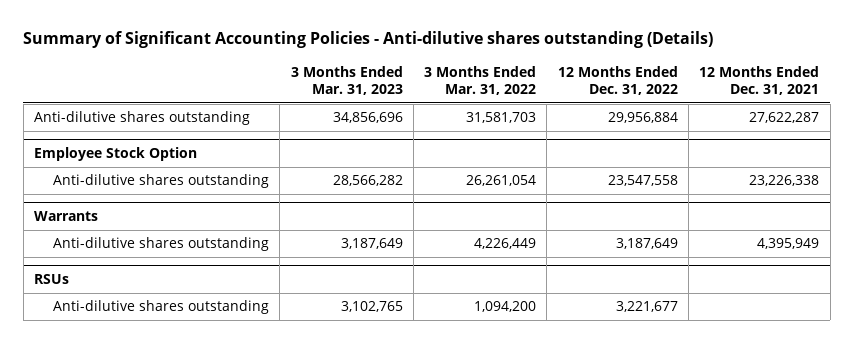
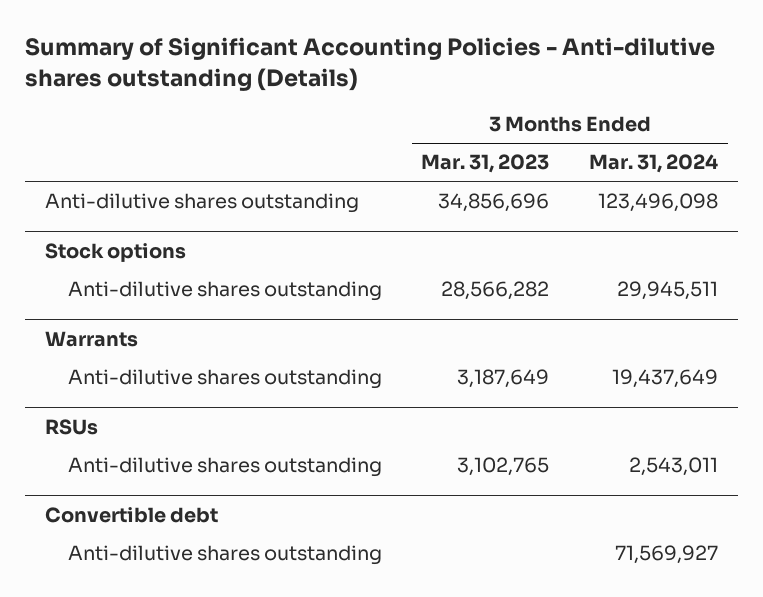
[424,65,537,96] 3 Months Ended Mar. 31, 2022 -> none
[557,65,678,96] 12 Months Ended Dec. 31, 2022 -> none
[699,65,820,96] 12 Months Ended Dec. 31, 2021 -> none
none -> [589,154,719,174] Mar. 31, 2024
[33,147,197,162] Employee Stock Option -> [44,242,186,262] Stock options
none -> [44,506,218,523] Convertible debt
none -> [67,545,382,566] Anti-dilutive shares outstanding

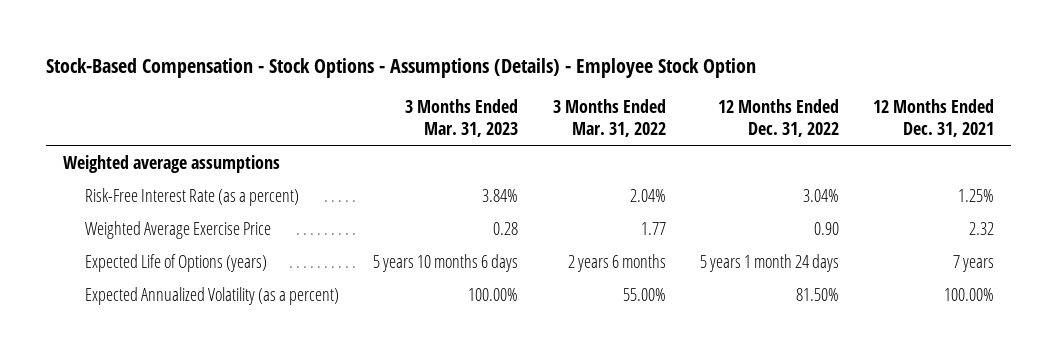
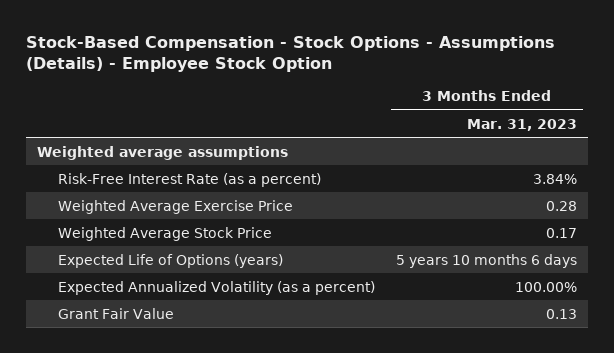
[552,98,666,138] 3 Months Ended Mar. 31, 2022 -> none
[717,98,839,138] 12 Months Ended Dec. 31, 2022 -> none
[873,98,995,138] 12 Months Ended Dec. 31, 2021 -> none
none -> [57,226,272,241] Weighted Average Stock Price
none -> [57,307,174,319] Grant Fair Value

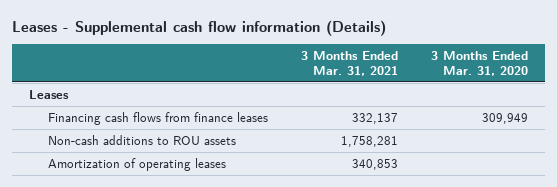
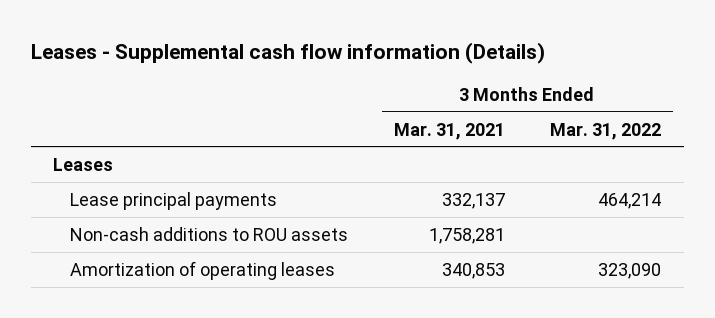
[431,51,529,76] 3 Months Ended Mar. 31, 2020 -> none
none -> [550,122,662,140] Mar. 31, 2022
[47,111,268,125] Financing cash flows from finance leases -> [69,191,277,210] Lease principal payments

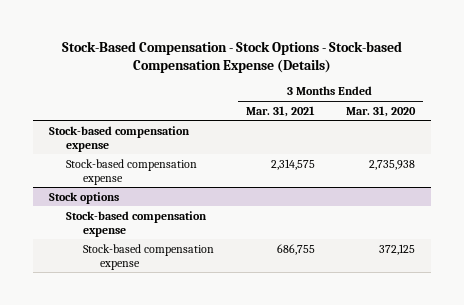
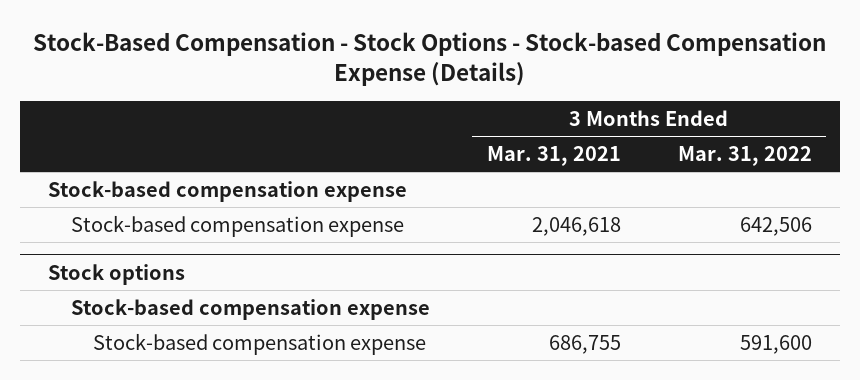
[346,105,417,117] Mar. 31, 2020 -> none
none -> [677,146,812,167] Mar. 31, 2022
[270,158,315,170] 2,314,575 -> [531,216,621,236] 2,046,618

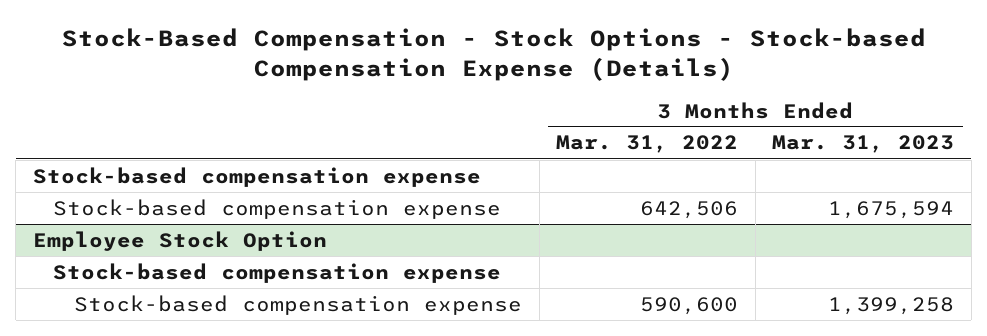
[486,146,621,167] Mar. 31, 2021 -> none
none -> [772,135,955,154] Mar. 31, 2023
[48,263,186,285] Stock options -> [32,230,327,251] Employee Stock Option
[739,334,812,354] 591,600 -> [640,296,739,315] 590,600

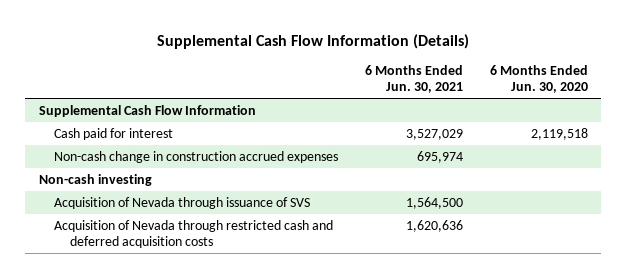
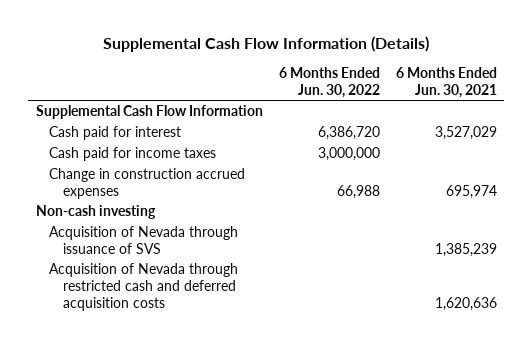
[489,65,588,93] 6 Months Ended Jun. 30, 2020 -> none
none -> [278,66,380,98] 6 Months Ended Jun. 30, 2022
none -> [49,147,217,162] Cash paid for income taxes
[54,151,339,164] Non-cash change in construction accrued expenses -> [49,168,246,200] Change in construction accrued expenses
[405,197,463,210] 1,564,500 -> [434,243,497,258] 1,385,239

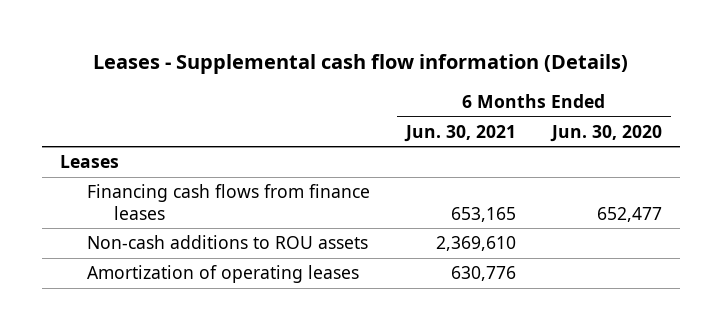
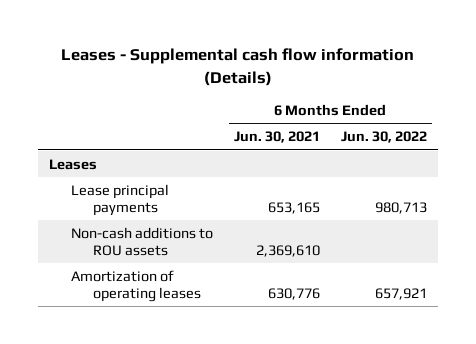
[550,124,663,142] Jun. 30, 2020 -> none
none -> [340,131,427,144] Jun. 30, 2022
[87,184,371,220] Financing cash flows from finance leases -> [70,183,169,216] Lease principal payments

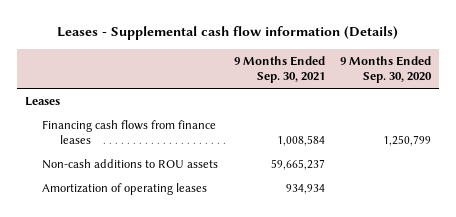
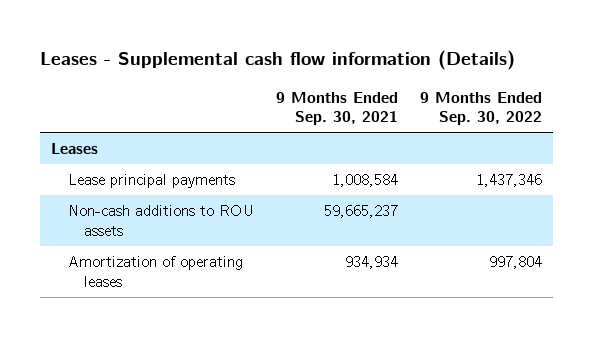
[339,55,432,83] 9 Months Ended Sep. 30, 2020 -> none
none -> [419,91,542,126] 9 Months Ended Sep. 30, 2022
[42,120,217,145] Financing cash flows from finance leases -> [67,174,235,189] Lease principal payments

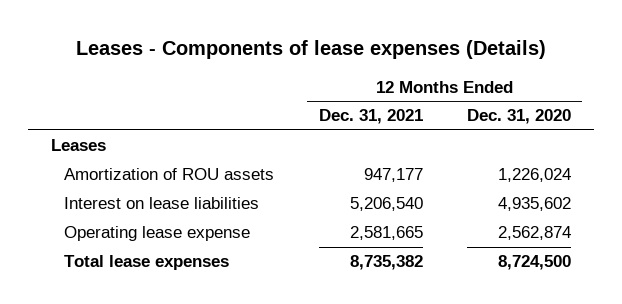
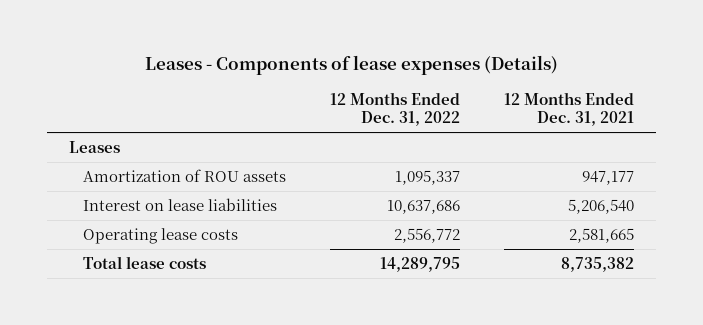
[467,109,572,125] Dec. 31, 2020 -> none
none -> [330,92,461,127] 12 Months Ended Dec. 31, 2022
[63,226,250,242] Operating lease expense -> [83,228,239,245] Operating lease costs
[63,255,229,271] Total lease expenses -> [83,256,207,270] Total lease costs

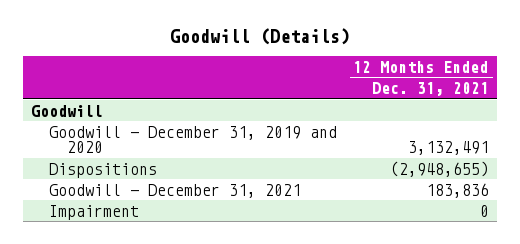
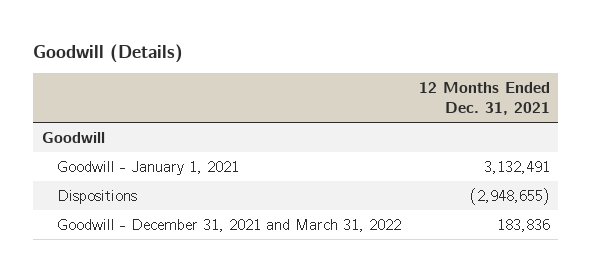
[48,125,337,154] Goodwill - December 31, 2019 and 2020 -> [56,160,239,175] Goodwill - January 1, 2021
[48,204,139,220] Impairment -> none
[48,183,301,198] Goodwill - December 31, 2021 -> [56,218,401,232] Goodwill - December 31, 2021 and March 31, 2022

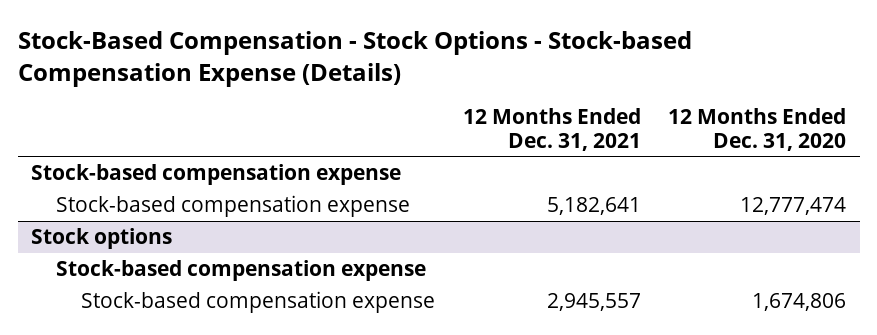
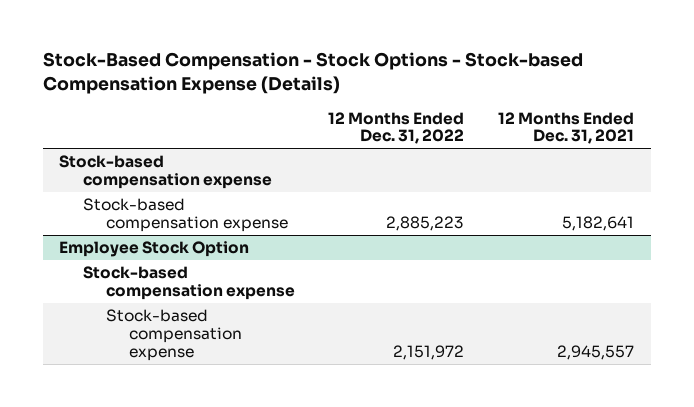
[668,108,847,151] 12 Months Ended Dec. 31, 2020 -> none
none -> [328,111,465,145] 12 Months Ended Dec. 31, 2022
[31,228,173,250] Stock options -> [59,241,250,258] Employee Stock Option

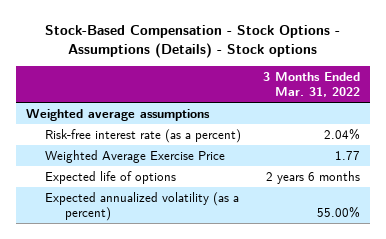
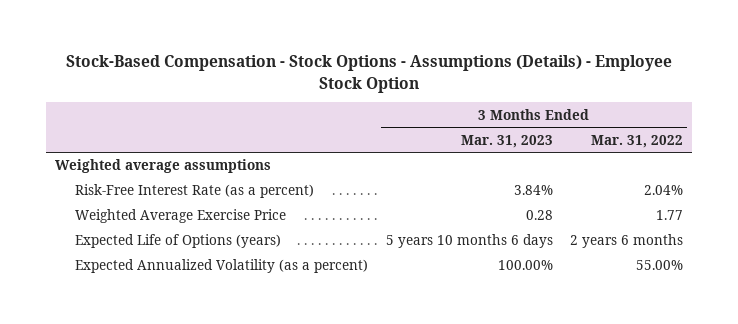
[44,24,340,58] Stock-Based Compensation - Stock Options - Assumptions (Details) - Stock options -> [65,55,672,93] Stock-Based Compensation - Stock Options - Assumptions (Details) - Employee Stock Option
none -> [460,134,553,148] Mar. 31, 2023
[45,128,242,143] Risk-free interest rate (as a percent) -> [75,184,315,199] Risk-Free Interest Rate (as a percent)
[45,170,177,184] Expected life of options -> [75,234,282,249] Expected Life of Options (years)
[45,191,240,221] Expected annualized volatility (as a percent) -> [75,259,369,274] Expected Annualized Volatility (as a percent)

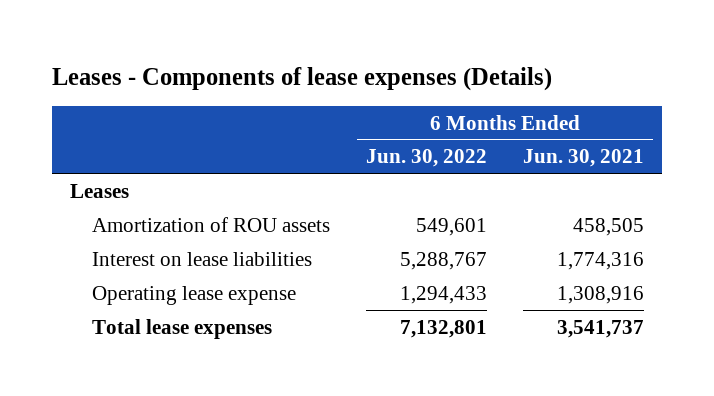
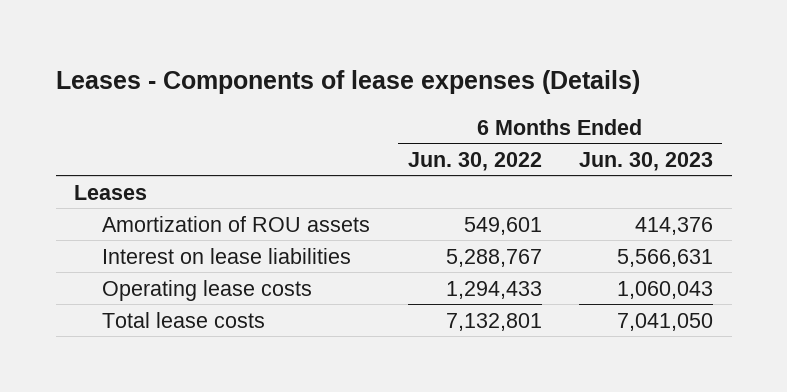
[522,149,644,168] Jun. 30, 2021 -> none
none -> [578,151,713,171] Jun. 30, 2023
[91,285,296,305] Operating lease expense -> [102,279,313,301] Operating lease costs
[91,318,272,339] Total lease expenses -> [102,311,266,328] Total lease costs

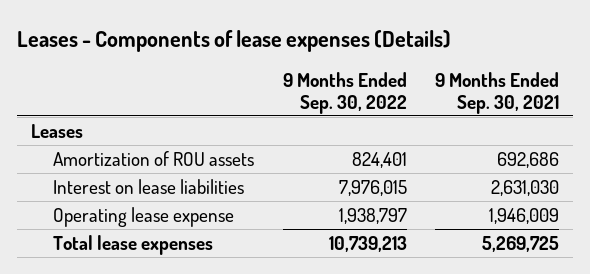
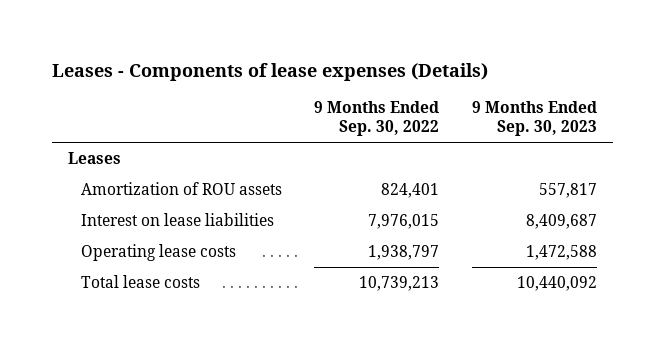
[435,71,560,114] 9 Months Ended Sep. 30, 2021 -> none
none -> [471,101,597,137] 9 Months Ended Sep. 30, 2023
[53,206,235,227] Operating lease expense -> [80,243,236,261] Operating lease costs
[53,234,214,255] Total lease expenses -> [80,274,200,288] Total lease costs

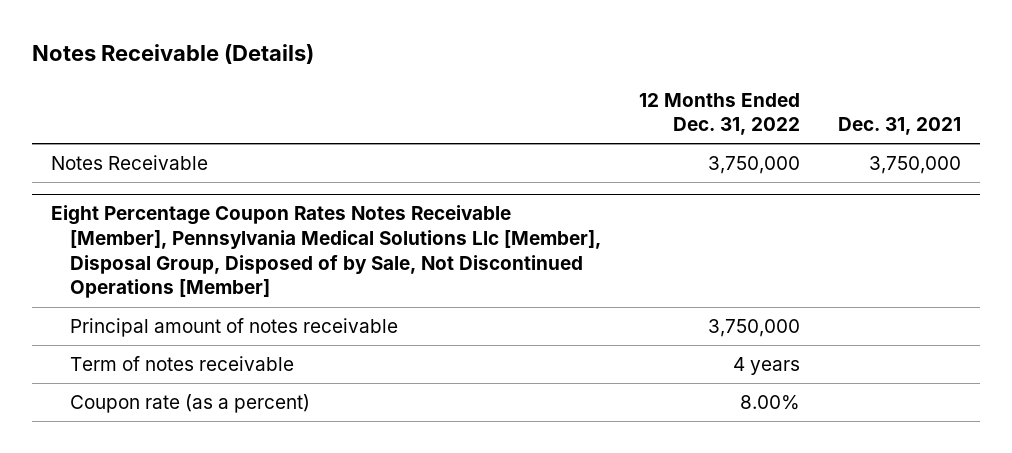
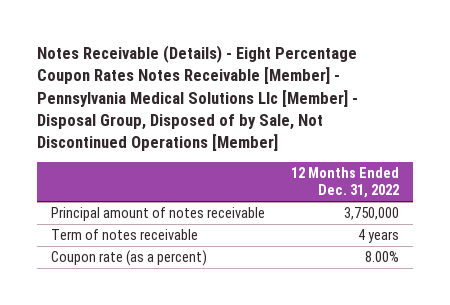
[31,44,314,65] Notes Receivable (Details) -> [37,45,359,151] Notes Receivable (Details) - Eight Percentage Coupon Rates Notes Receivable [Member] - Pennsylvania Medical Solutions Llc [Member] - Disposal Group, Disposed of by Sale, Not Discontinued Operations [Member]
[838,117,962,136] Dec. 31, 2021 -> none
[50,155,208,171] Notes Receivable -> none
[50,205,601,299] Eight Percentage Coupon Rates Notes Receivable [Member], Pennsylvania Medical Solutions Llc [Member], Disposal Group, Disposed of by Sale, Not Discontinued Operations [Member] -> none

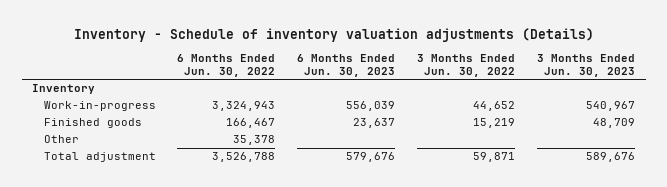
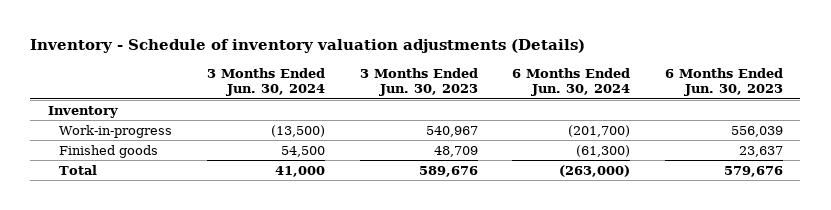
[177,53,276,77] 6 Months Ended Jun. 30, 2022 -> none
[416,53,515,77] 3 Months Ended Jun. 30, 2022 -> none
none -> [206,68,325,97] 3 Months Ended Jun. 30, 2024
none -> [512,68,631,97] 6 Months Ended Jun. 30, 2024
[43,135,79,144] Other -> none
[43,152,156,163] Total adjustment -> [59,164,98,175] Total

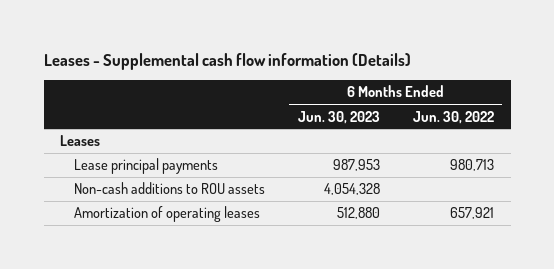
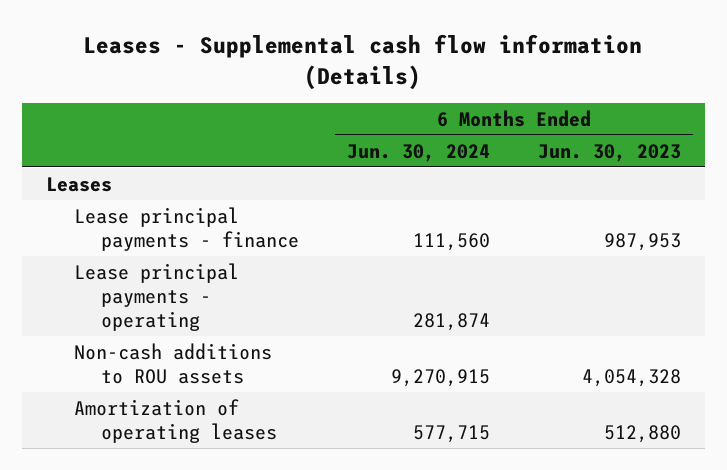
[412,110,494,124] Jun. 30, 2022 -> none
none -> [347,143,491,162] Jun. 30, 2024
[73,158,218,175] Lease principal payments -> [73,206,300,251] Lease principal payments - finance
none -> [73,262,239,331] Lease principal payments - operating

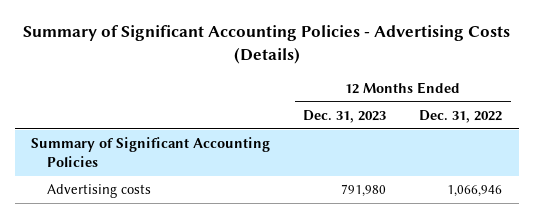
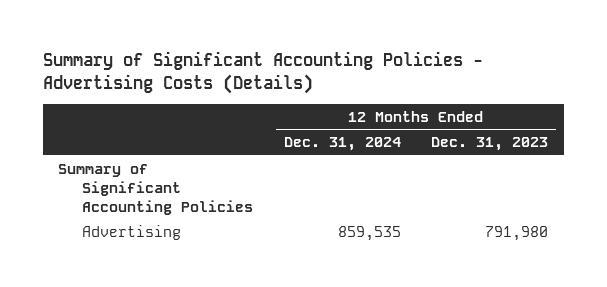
[419,110,503,124] Dec. 31, 2022 -> none
none -> [283,137,401,152] Dec. 31, 2024
[47,184,152,199] Advertising costs -> [81,224,181,240] Advertising

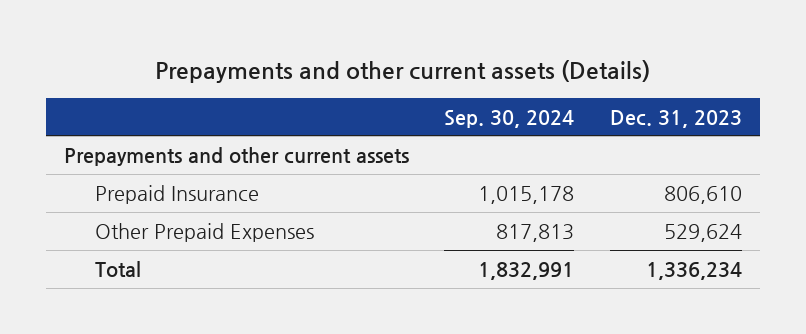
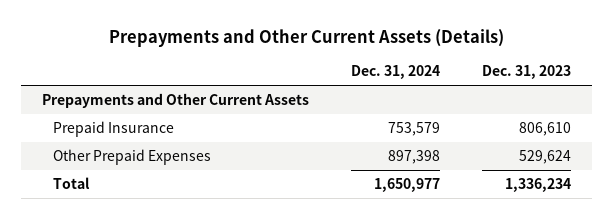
[154,59,650,83] Prepayments and other current assets (Details) -> [108,28,504,47] Prepayments and Other Current Assets (Details)
[444,109,575,128] Sep. 30, 2024 -> none
none -> [351,65,441,80] Dec. 31, 2024
[63,146,409,166] Prepayments and other current assets -> [41,93,309,109] Prepayments and Other Current Assets

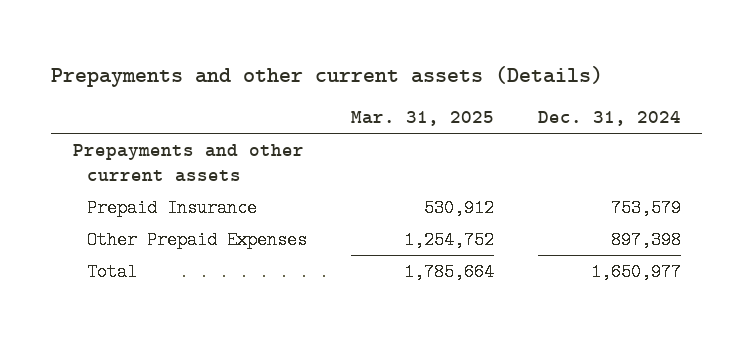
[108,28,504,47] Prepayments and Other Current Assets (Details) -> [51,65,604,87] Prepayments and other current assets (Details)
[482,65,572,80] Dec. 31, 2023 -> none
none -> [350,111,494,127] Mar. 31, 2025
[41,93,309,109] Prepayments and Other Current Assets -> [72,144,304,183] Prepayments and other current assets

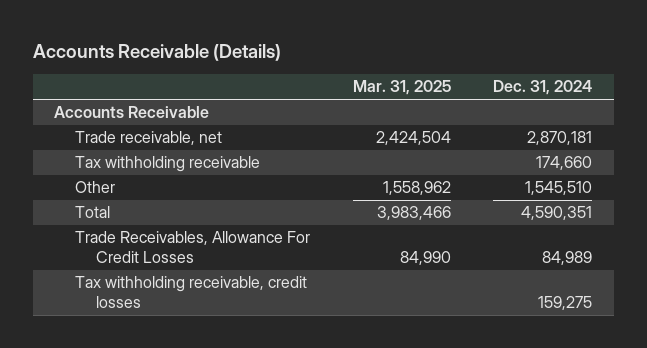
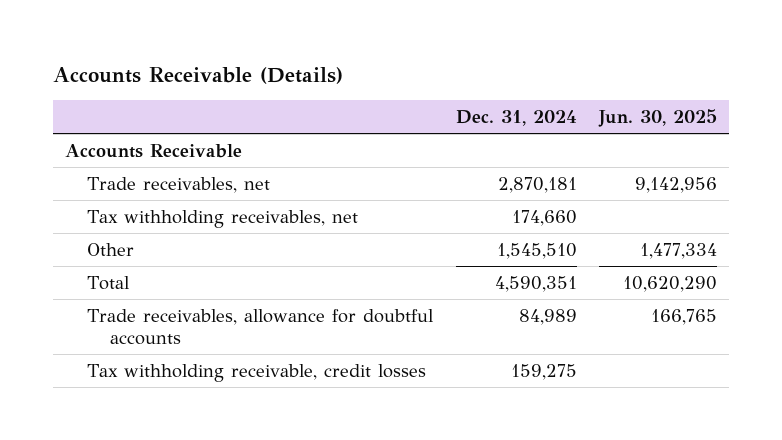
[352,80,451,96] Mar. 31, 2025 -> none
none -> [598,109,718,128] Jun. 30, 2025
[75,131,223,146] Trade receivable, net -> [87,176,271,193] Trade receivables, net
[75,156,261,173] Tax withholding receivable -> [87,209,359,228] Tax withholding receivables, net
[75,231,311,264] Trade Receivables, Allowance For Credit Losses -> [87,308,435,345] Trade receivables, allowance for doubtful accounts

